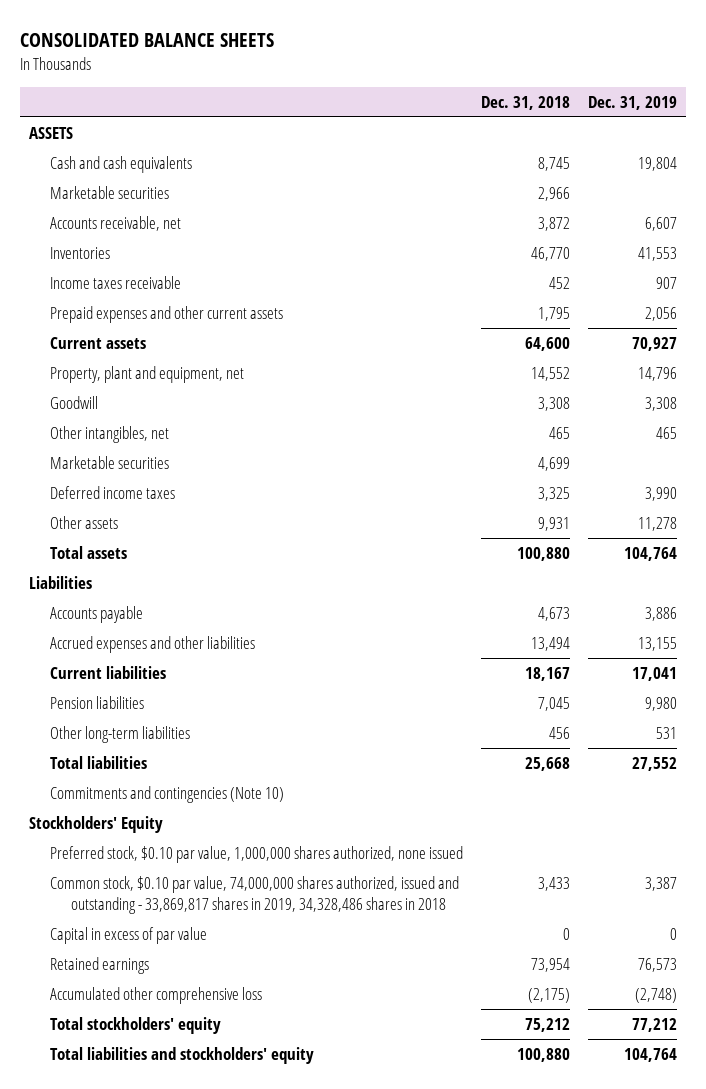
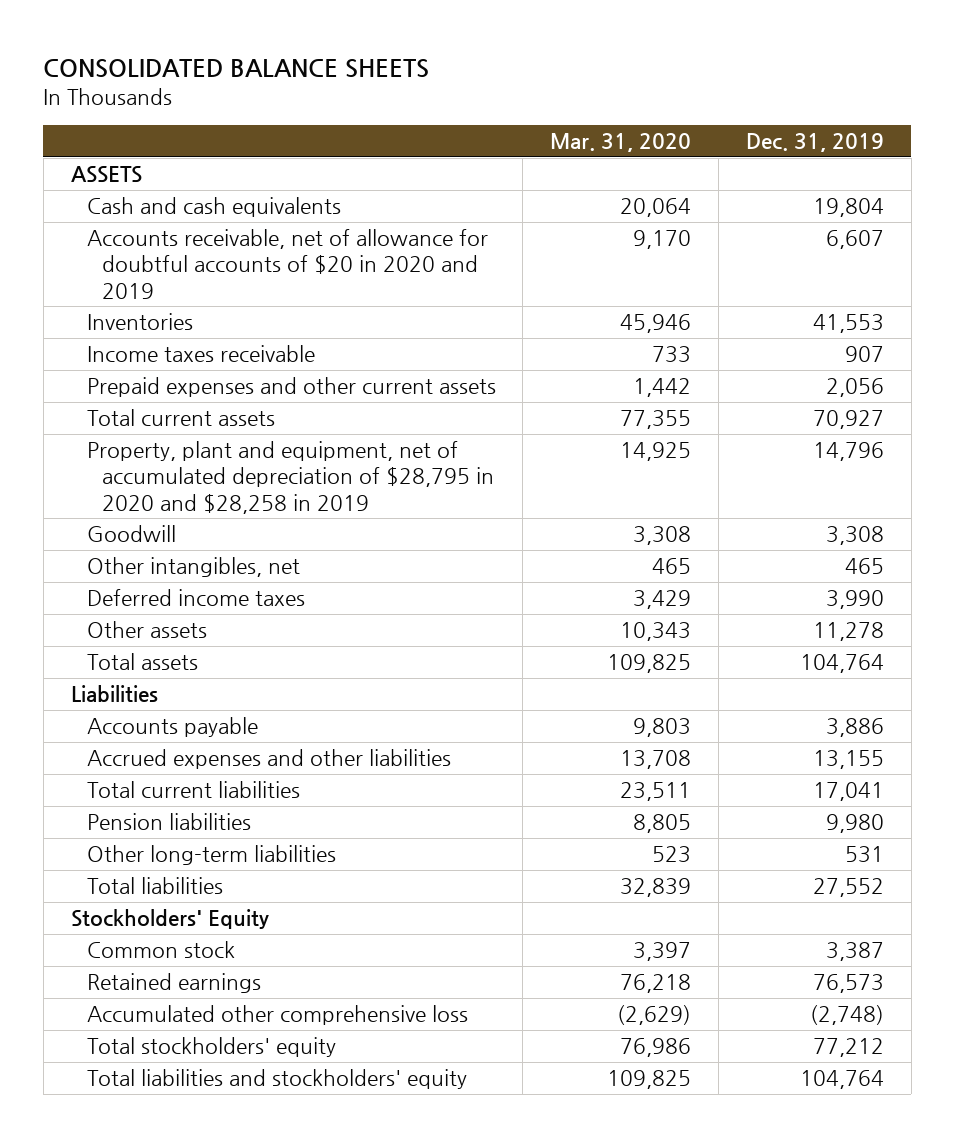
[480,95,570,110] Dec. 31, 2018 -> none
none -> [550,133,692,153] Mar. 31, 2020
[50,185,170,199] Marketable securities -> none
[50,215,182,231] Accounts receivable, net -> [86,229,488,299] Accounts receivable, net of allowance for doubtful accounts of $20 in 2020 and 2019
[50,336,147,349] Current assets -> [86,409,275,427] Total current assets
[50,365,245,383] Property, plant and equipment, net -> [86,441,495,514] Property, plant and equipment, net of accumulated depreciation of $28,795 in 2020 and $28,258 in 2019
[50,455,170,469] Marketable securities -> none
[50,665,167,679] Current liabilities -> [86,781,300,799] Total current liabilities
[50,785,285,803] Commitments and contingencies (Note 10) -> none
[50,845,464,863] Preferred stock, $0.10 par value, 1,000,000 shares authorized, none issued -> none
[50,926,208,944] Capital in excess of par value -> none
[50,875,460,914] Common stock, $0.10 par value, 74,000,000 shares authorized, issued and outstanding - 33,869,817 shares in 2019, 34,328,486 shares in 2018 -> [86,941,235,959] Common stock

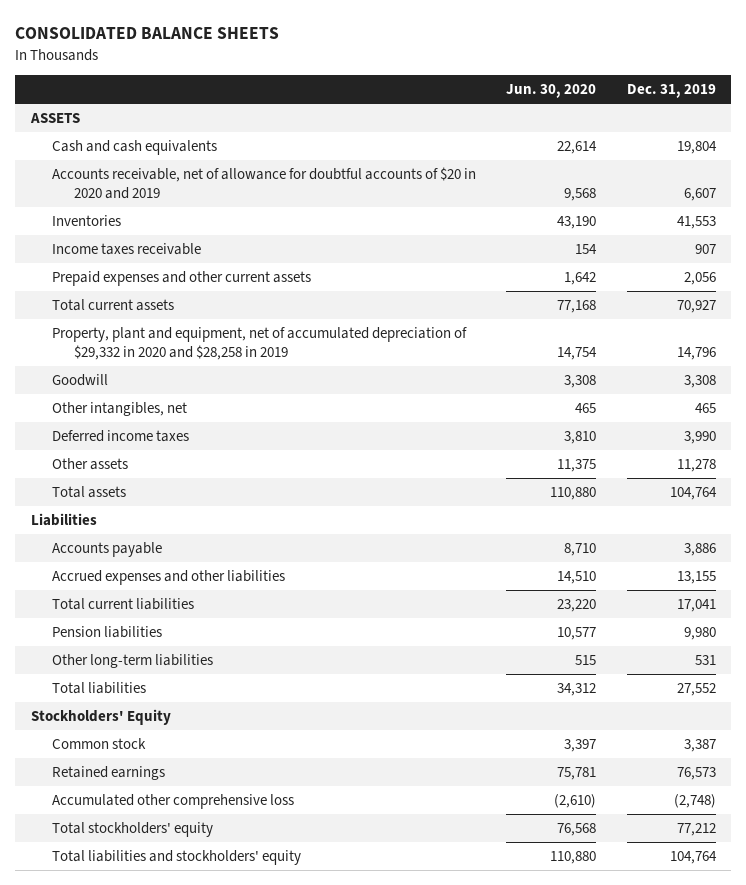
[550,133,692,153] Mar. 31, 2020 -> none
none -> [506,83,597,98] Jun. 30, 2020
[86,441,495,514] Property, plant and equipment, net of accumulated depreciation of $28,795 in 2020 and $28,258 in 2019 -> [52,327,468,361] Property, plant and equipment, net of accumulated depreciation of $29,332 in 2020 and $28,258 in 2019

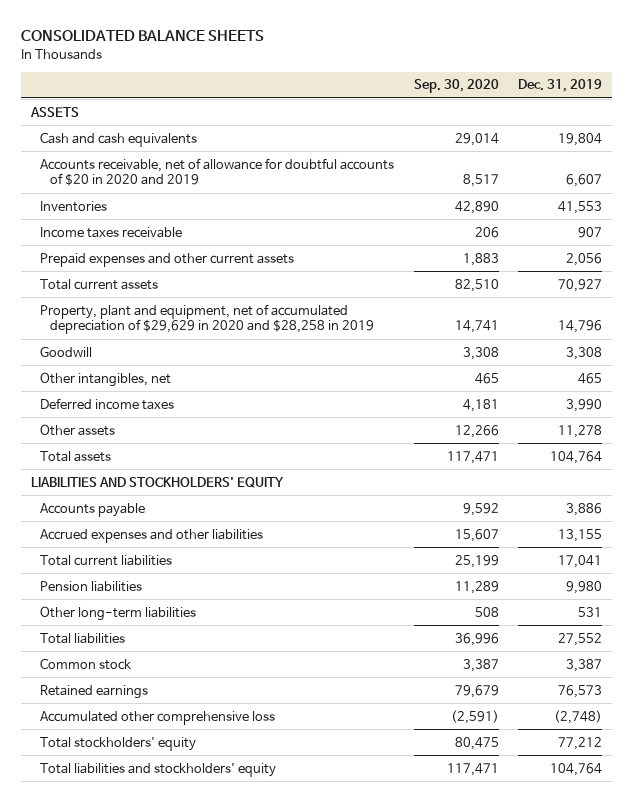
[506,83,597,98] Jun. 30, 2020 -> none
none -> [413,79,499,94] Sep. 30, 2020
[52,327,468,361] Property, plant and equipment, net of accumulated depreciation of $29,332 in 2020 and $28,258 in 2019 -> [40,303,374,335] Property, plant and equipment, net of accumulated depreciation of $29,629 in 2020 and $28,258 in 2019
[30,513,97,527] Liabilities -> none
none -> [30,476,284,488] LIABILITIES AND STOCKHOLDERS' EQUITY
[30,709,171,726] Stockholders' Equity -> none

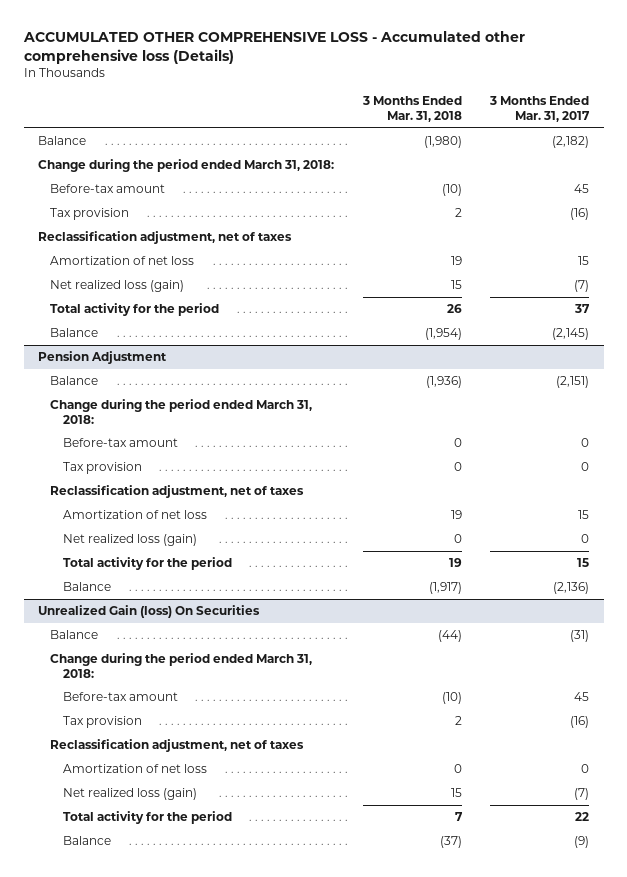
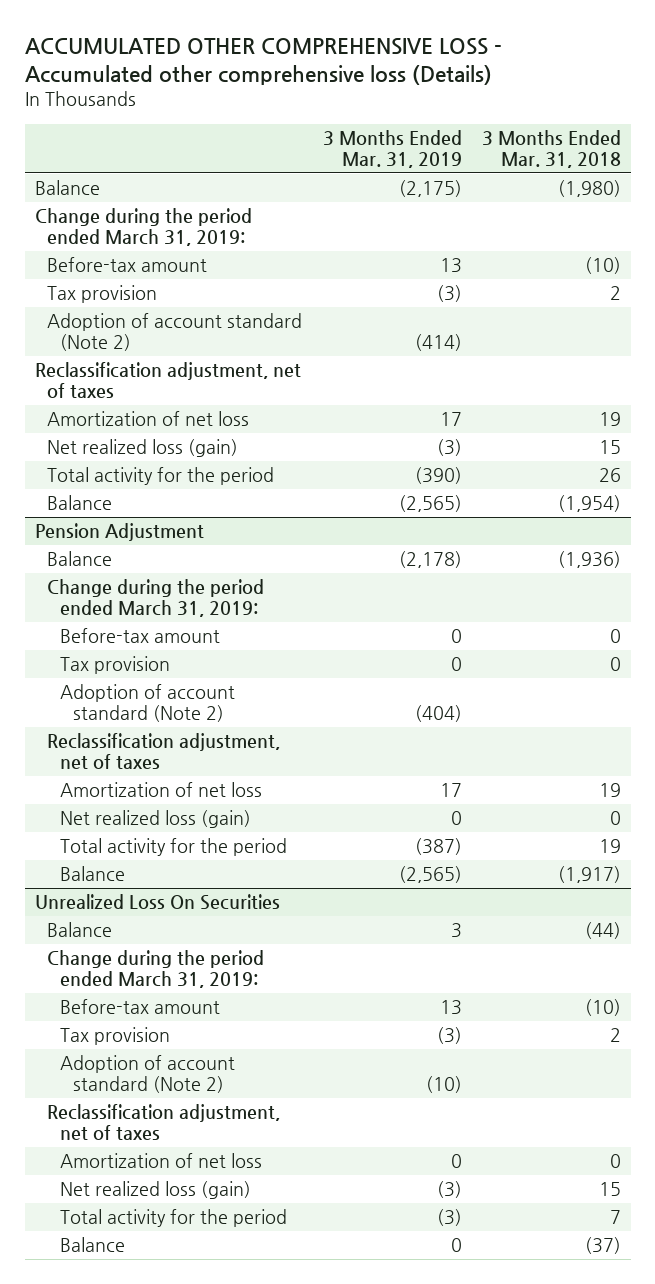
[489,96,591,122] 3 Months Ended Mar. 31, 2017 -> none
none -> [322,129,462,169] 3 Months Ended Mar. 31, 2019
[38,159,335,173] Change during the period ended March 31, 2018: -> [34,208,252,247] Change during the period ended March 31, 2019:
none -> [47,313,303,352] Adoption of account standard (Note 2)
[50,399,313,424] Change during the period ended March 31, 2018: -> [47,579,265,618] Change during the period ended March 31, 2019:
none -> [60,684,236,723] Adoption of account standard (Note 2)
[38,605,261,619] Unrealized Gain (loss) On Securities -> [34,894,280,911] Unrealized Loss On Securities
[50,653,313,678] Change during the period ended March 31, 2018: -> [47,950,265,989] Change during the period ended March 31, 2019:
none -> [60,1055,236,1094] Adoption of account standard (Note 2)

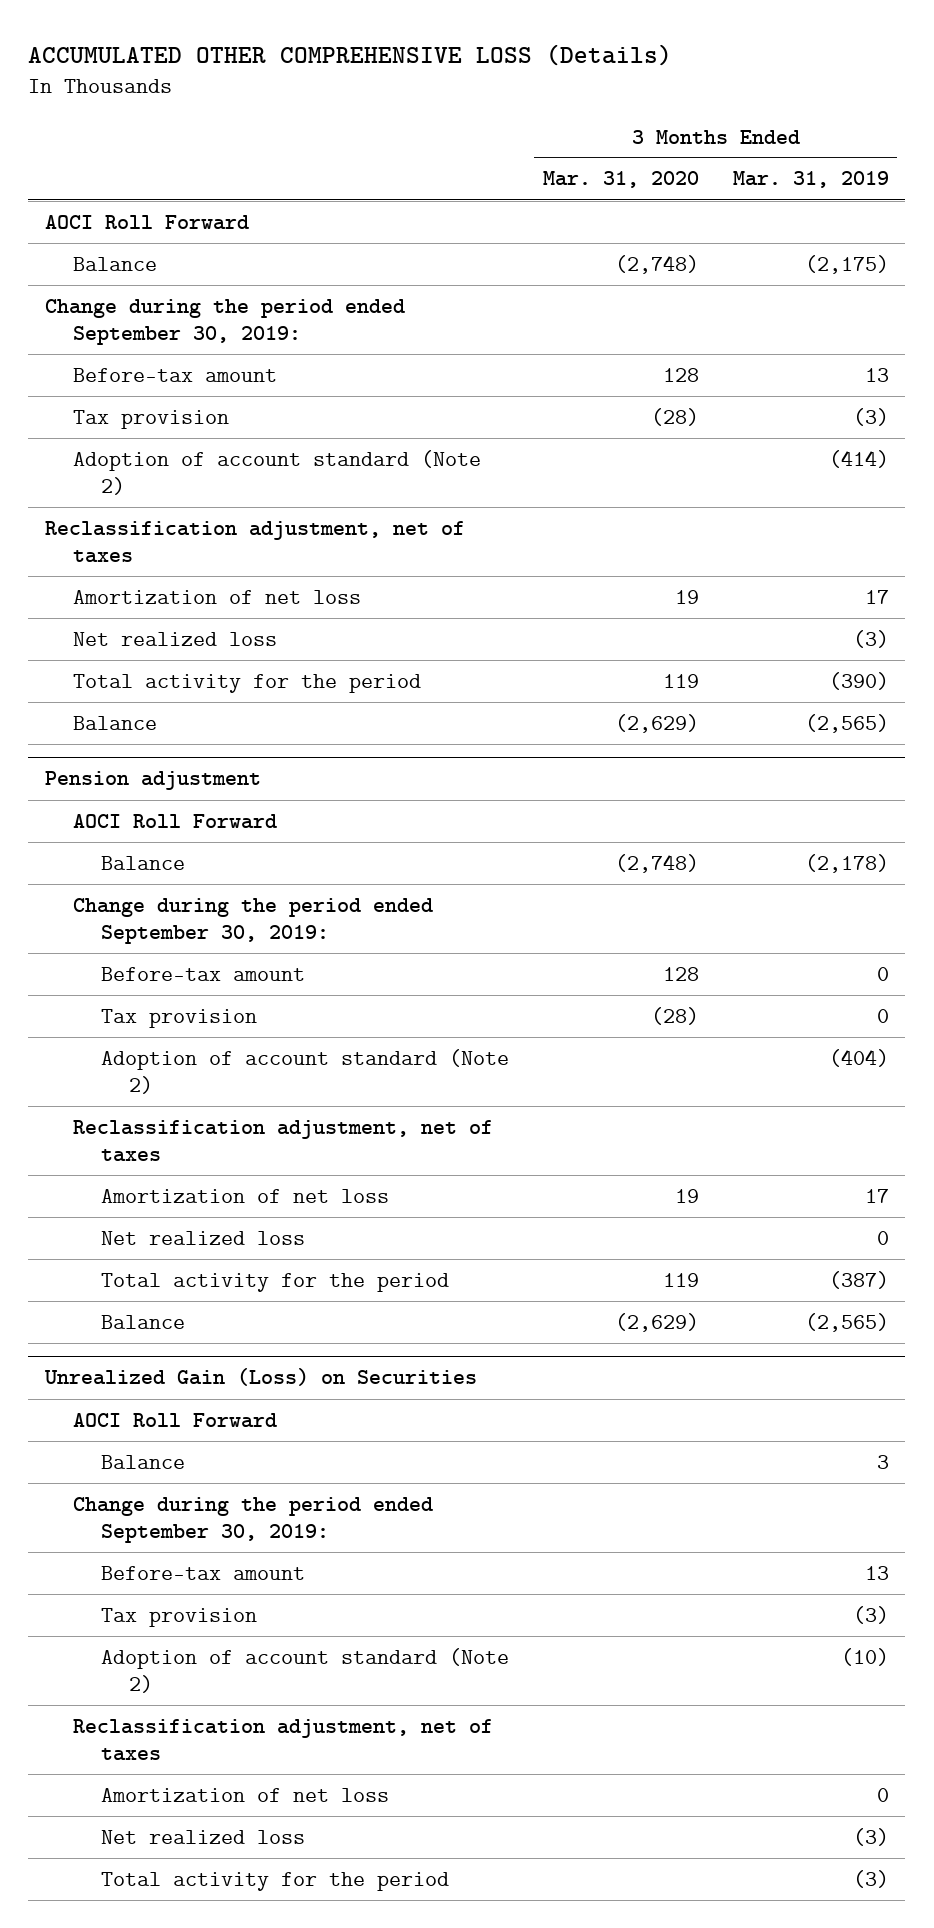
[24,37,502,85] ACCUMULATED OTHER COMPREHENSIVE LOSS - Accumulated other comprehensive loss (Details) -> [28,44,673,67] ACCUMULATED OTHER COMPREHENSIVE LOSS (Details)
[481,129,621,169] 3 Months Ended Mar. 31, 2018 -> none
none -> [542,171,699,189] Mar. 31, 2020
none -> [45,214,250,230] AOCI Roll Forward
[34,208,252,247] Change during the period ended March 31, 2019: -> [45,298,406,346] Change during the period ended September 30, 2019:
[47,439,239,458] Net realized loss (gain) -> [73,631,278,646] Net realized loss
[34,523,204,542] Pension Adjustment -> [45,771,262,791] Pension adjustment
none -> [73,813,278,829] AOCI Roll Forward
[47,579,265,618] Change during the period ended March 31, 2019: -> [73,897,434,945] Change during the period ended September 30, 2019:
[60,810,252,829] Net realized loss (gain) -> [101,1230,306,1245] Net realized loss
[34,894,280,911] Unrealized Loss On Securities -> [44,1368,478,1387] Unrealized Gain (Loss) on Securities
none -> [73,1412,278,1428] AOCI Roll Forward
[47,950,265,989] Change during the period ended March 31, 2019: -> [73,1496,434,1544] Change during the period ended September 30, 2019:
[60,1181,252,1200] Net realized loss (gain) -> [101,1829,306,1844] Net realized loss
[60,1237,126,1253] Balance -> none

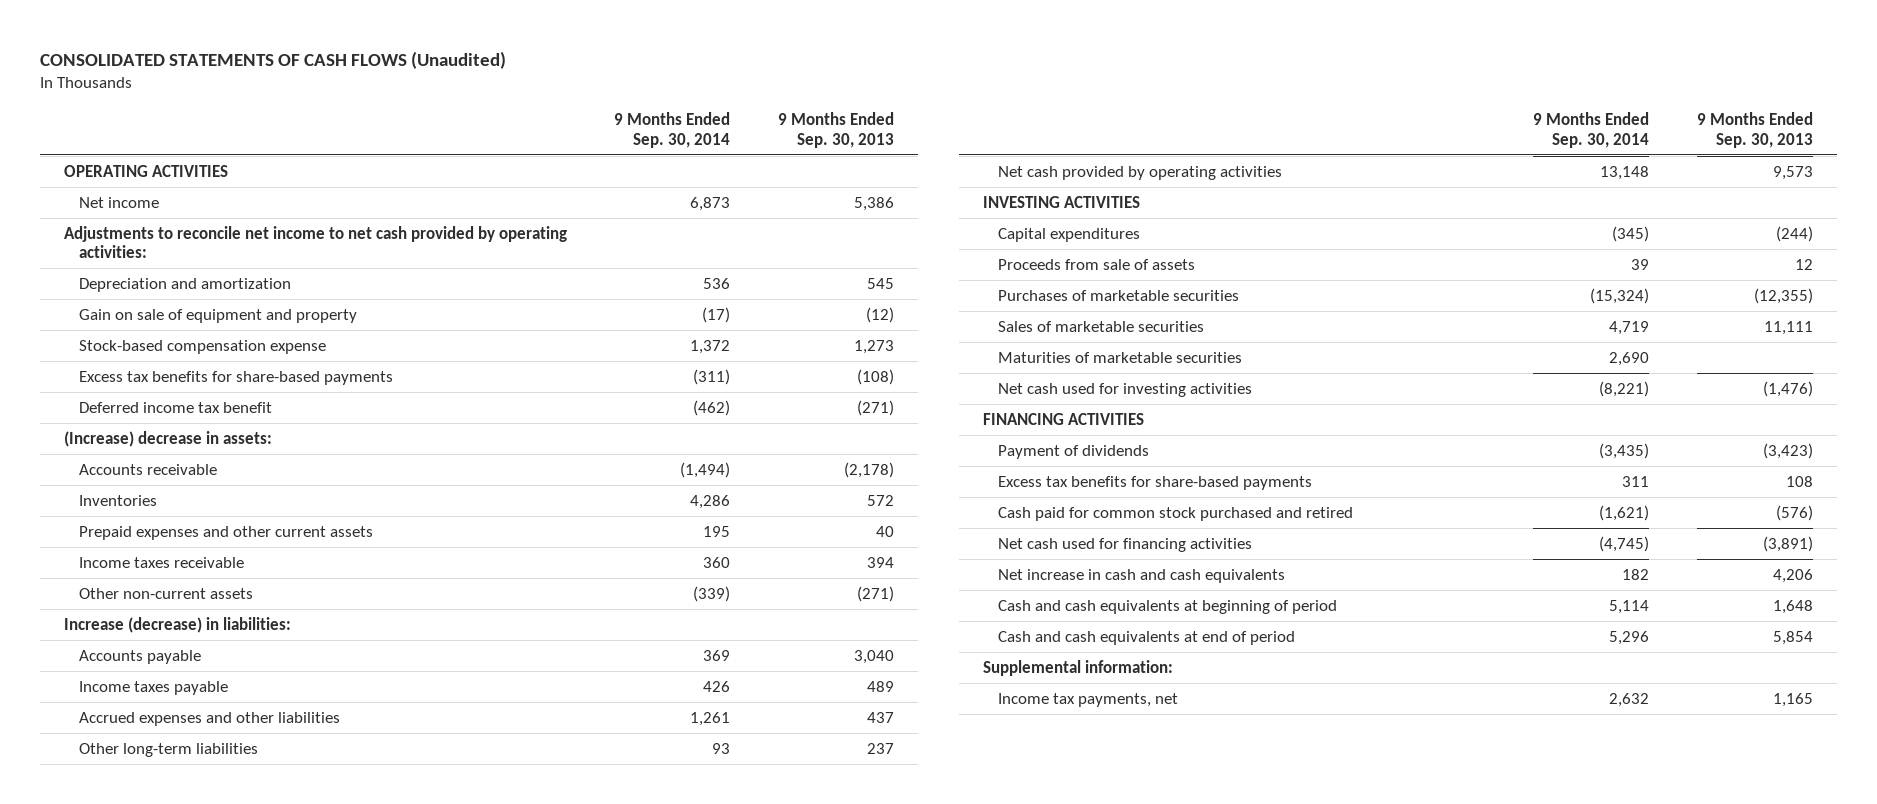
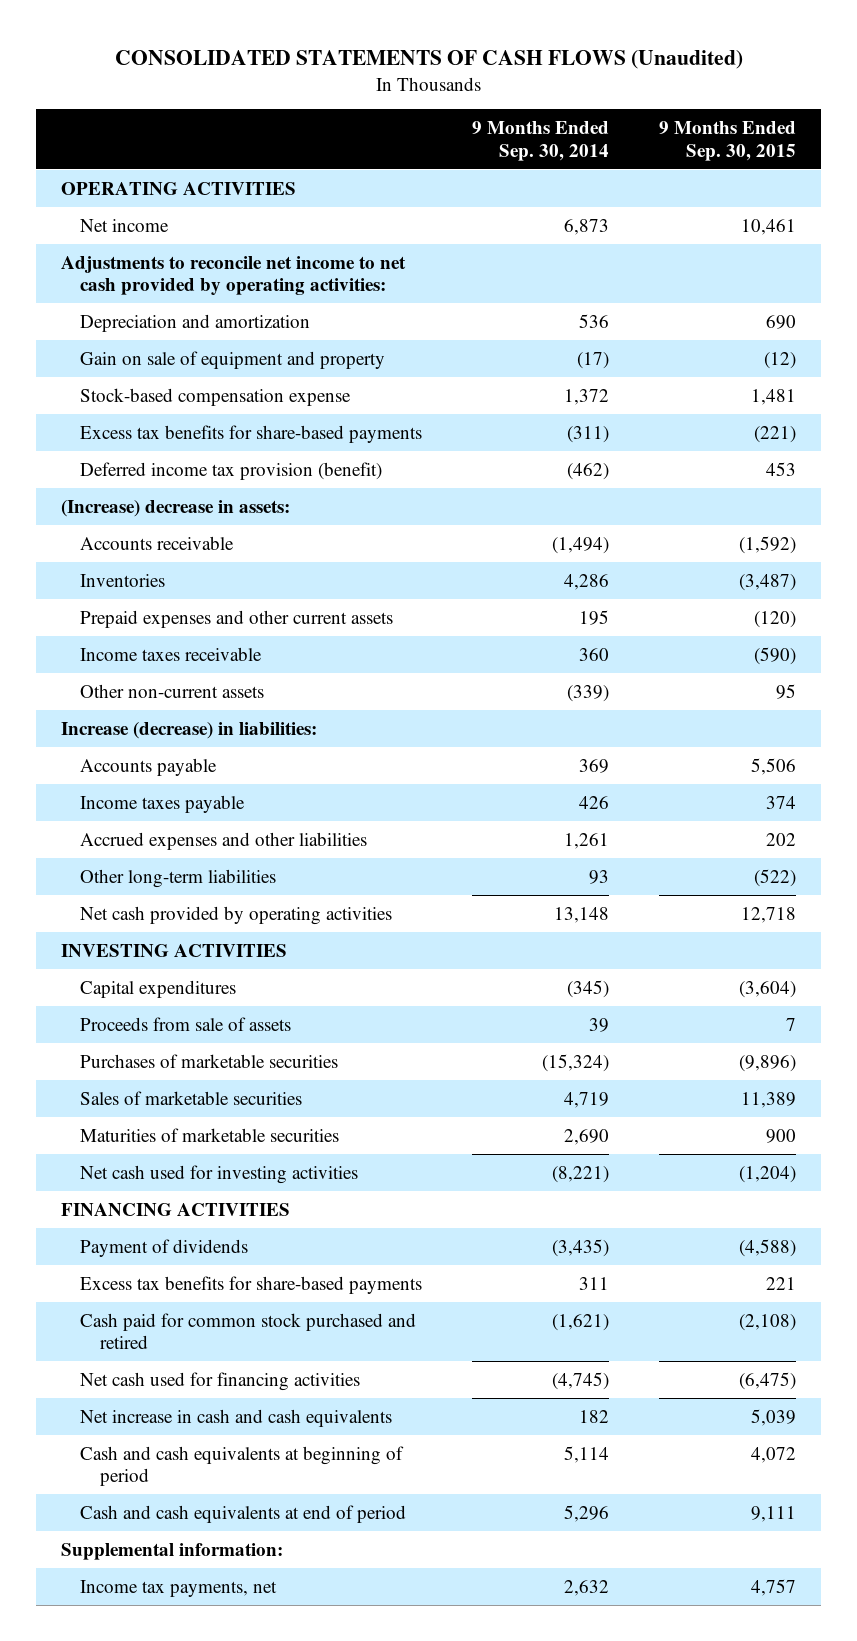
[777,112,894,148] 9 Months Ended Sep. 30, 2013 -> none
none -> [659,121,797,161] 9 Months Ended Sep. 30, 2015
[79,401,273,413] Deferred income tax benefit -> [80,461,383,480] Deferred income tax provision (benefit)

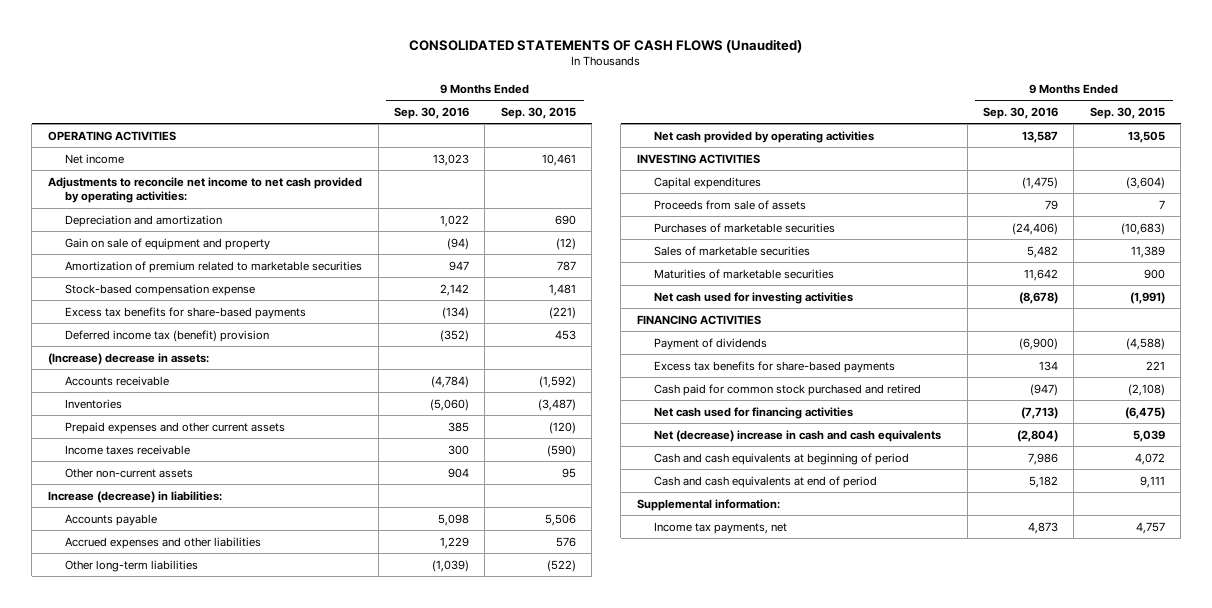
[472,121,610,161] 9 Months Ended Sep. 30, 2014 -> none
none -> [393,106,469,119] Sep. 30, 2016
none -> [65,260,363,273] Amortization of premium related to marketable securities
[80,461,383,480] Deferred income tax provision (benefit) -> [65,329,270,342] Deferred income tax (benefit) provision
[80,794,246,813] Income taxes payable -> none
[766,832,797,846] 202 -> [555,536,576,547] 576
[741,906,797,923] 12,718 -> [1127,130,1165,143] 13,505
[739,1054,797,1072] (9,896) -> [1120,222,1165,235] (10,683)
[739,1165,797,1183] (1,204) -> [1129,291,1165,304] (1,991)
[80,1408,393,1427] Net increase in cash and cash equivalents -> [654,429,942,442] Net (decrease) increase in cash and cash equivalents

